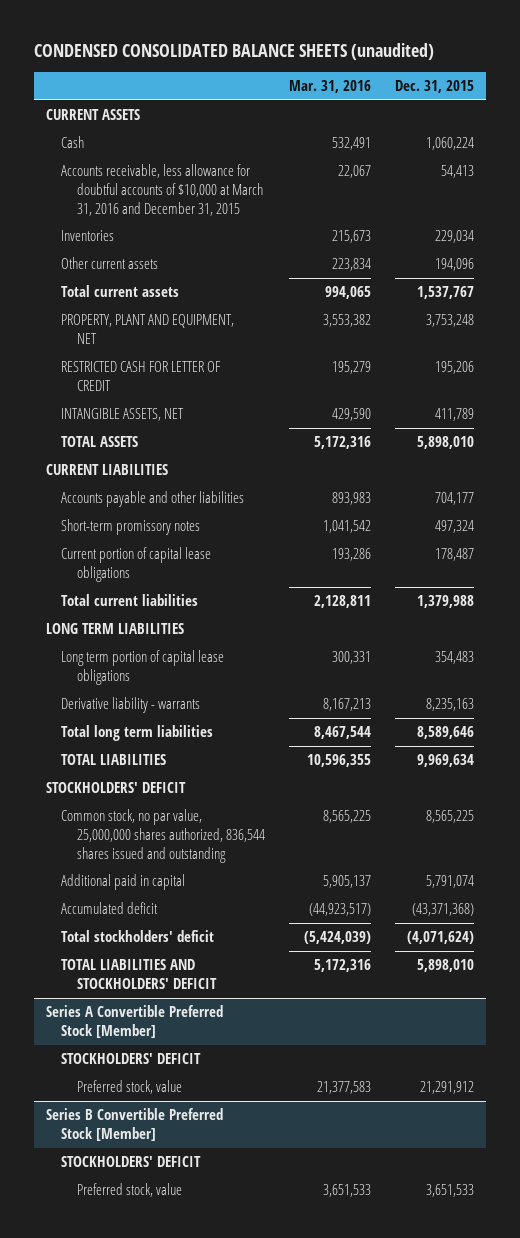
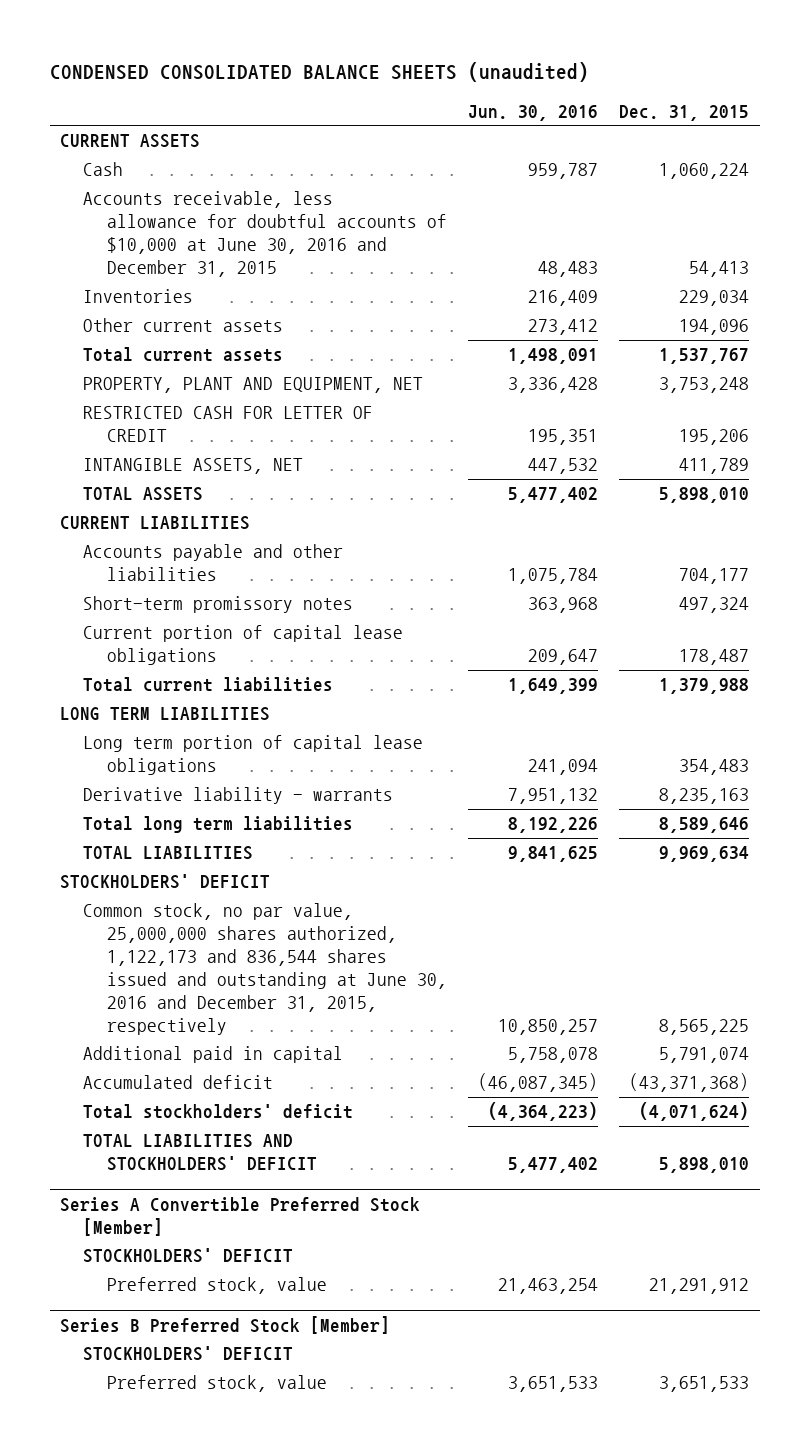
[288,80,371,94] Mar. 31, 2016 -> none
none -> [467,104,598,121] Jun. 30, 2016
[61,164,263,216] Accounts receivable, less allowance for doubtful accounts of $10,000 at March 31, 2016 and December 31, 2015 -> [83,191,447,277] Accounts receivable, less allowance for doubtful accounts of $10,000 at June 30, 2016 and December 31, 2015
[61,809,265,863] Common stock, no par value, 25,000,000 shares authorized, 836,544 shares issued and outstanding -> [83,903,447,1035] Common stock, no par value, 25,000,000 shares authorized, 1,122,173 and 836,544 shares issued and outstanding at June 30, 2016 and December 31, 2015, respectively
[45,1108,223,1142] Series B Convertible Preferred Stock [Member] -> [60,1315,391,1334] Series B Preferred Stock [Member]

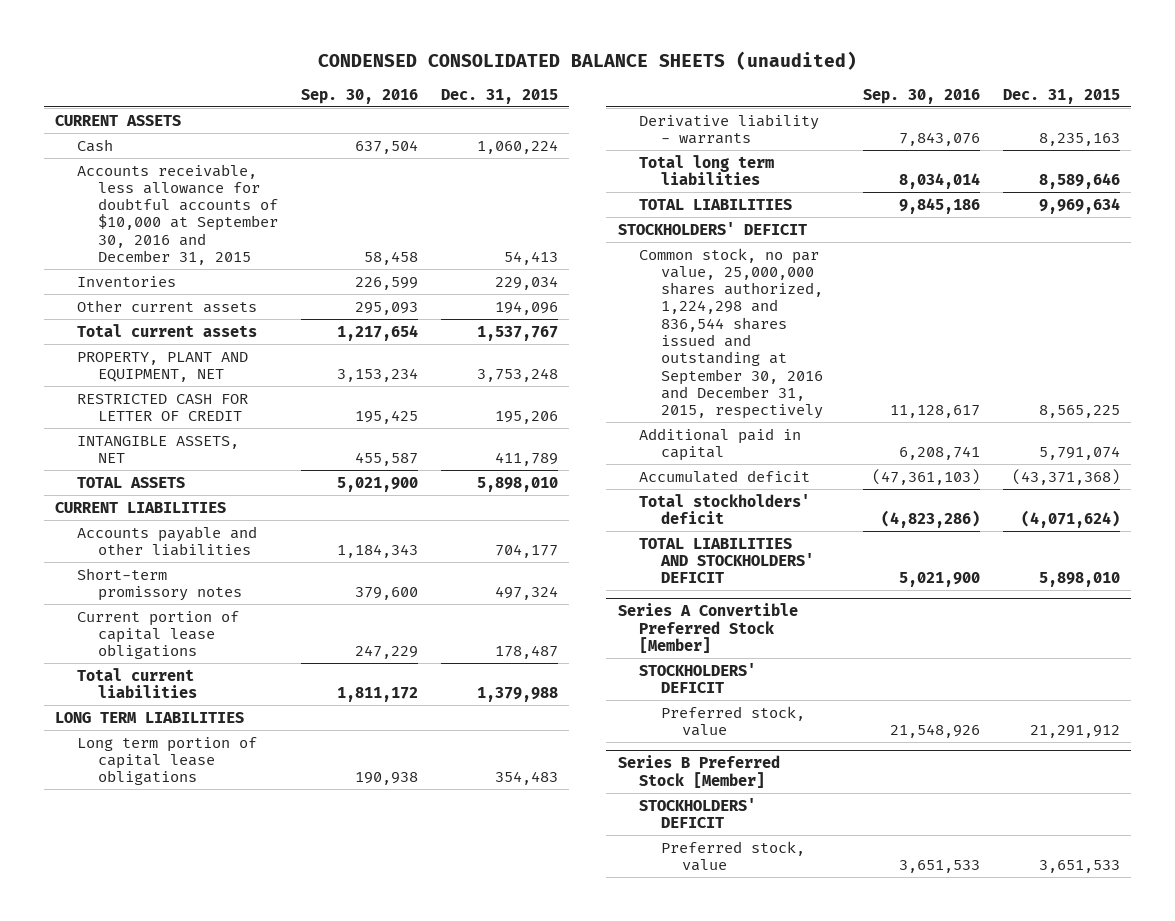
[467,104,598,121] Jun. 30, 2016 -> none
none -> [300,88,418,104] Sep. 30, 2016
[83,191,447,277] Accounts receivable, less allowance for doubtful accounts of $10,000 at June 30, 2016 and December 31, 2015 -> [76,163,279,266] Accounts receivable, less allowance for doubtful accounts of $10,000 at September 30, 2016 and December 31, 2015
[83,903,447,1035] Common stock, no par value, 25,000,000 shares authorized, 1,122,173 and 836,544 shares issued and outstanding at June 30, 2016 and December 31, 2015, respectively -> [639,247,823,420] Common stock, no par value, 25,000,000 shares authorized, 1,224,298 and 836,544 shares issued and outstanding at September 30, 2016 and December 31, 2015, respectively

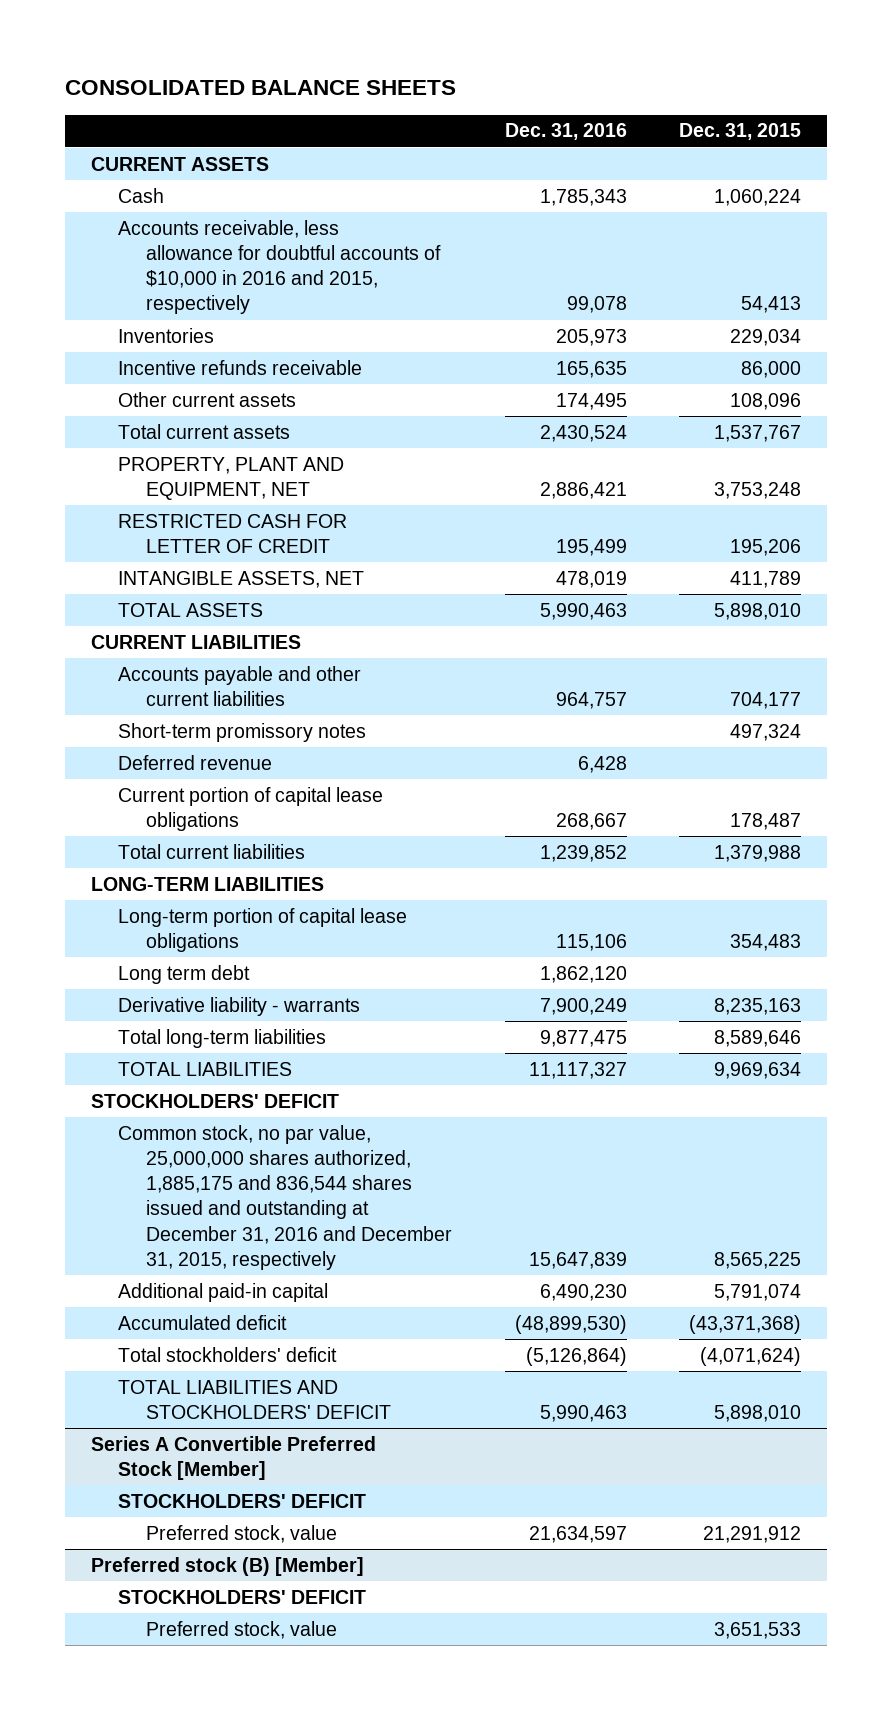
[317,51,857,71] CONDENSED CONSOLIDATED BALANCE SHEETS (unaudited) -> [64,80,456,96] CONSOLIDATED BALANCE SHEETS
[300,88,418,104] Sep. 30, 2016 -> none
none -> [504,123,627,141] Dec. 31, 2016
[76,163,279,266] Accounts receivable, less allowance for doubtful accounts of $10,000 at September 30, 2016 and December 31, 2015 -> [118,219,442,315] Accounts receivable, less allowance for doubtful accounts of $10,000 in 2016 and 2015, respectively
none -> [118,359,363,375] Incentive refunds receivable
[494,300,558,315] 194,096 -> [729,392,801,410] 108,096
[76,525,257,556] Accounts payable and other liabilities -> [118,665,362,707] Accounts payable and other current liabilities
none -> [118,754,273,770] Deferred revenue
[55,711,245,723] LONG TERM LIABILITIES -> [90,876,324,891] LONG-TERM LIABILITIES
[76,736,257,786] Long term portion of capital lease obligations -> [118,907,408,953] Long-term portion of capital lease obligations
none -> [118,964,251,984] Long term debt
[639,154,775,185] Total long term liabilities -> [118,1028,327,1048] Total long-term liabilities
[639,247,823,420] Common stock, no par value, 25,000,000 shares authorized, 1,224,298 and 836,544 shares issued and outstanding at September 30, 2016 and December 31, 2015, respectively -> [118,1124,453,1270] Common stock, no par value, 25,000,000 shares authorized, 1,885,175 and 836,544 shares issued and outstanding at December 31, 2016 and December 31, 2015, respectively
[639,427,802,461] Additional paid in capital -> [118,1282,329,1302] Additional paid-in capital
[617,755,780,788] Series B Preferred Stock [Member] -> [90,1556,364,1576] Preferred stock (B) [Member]

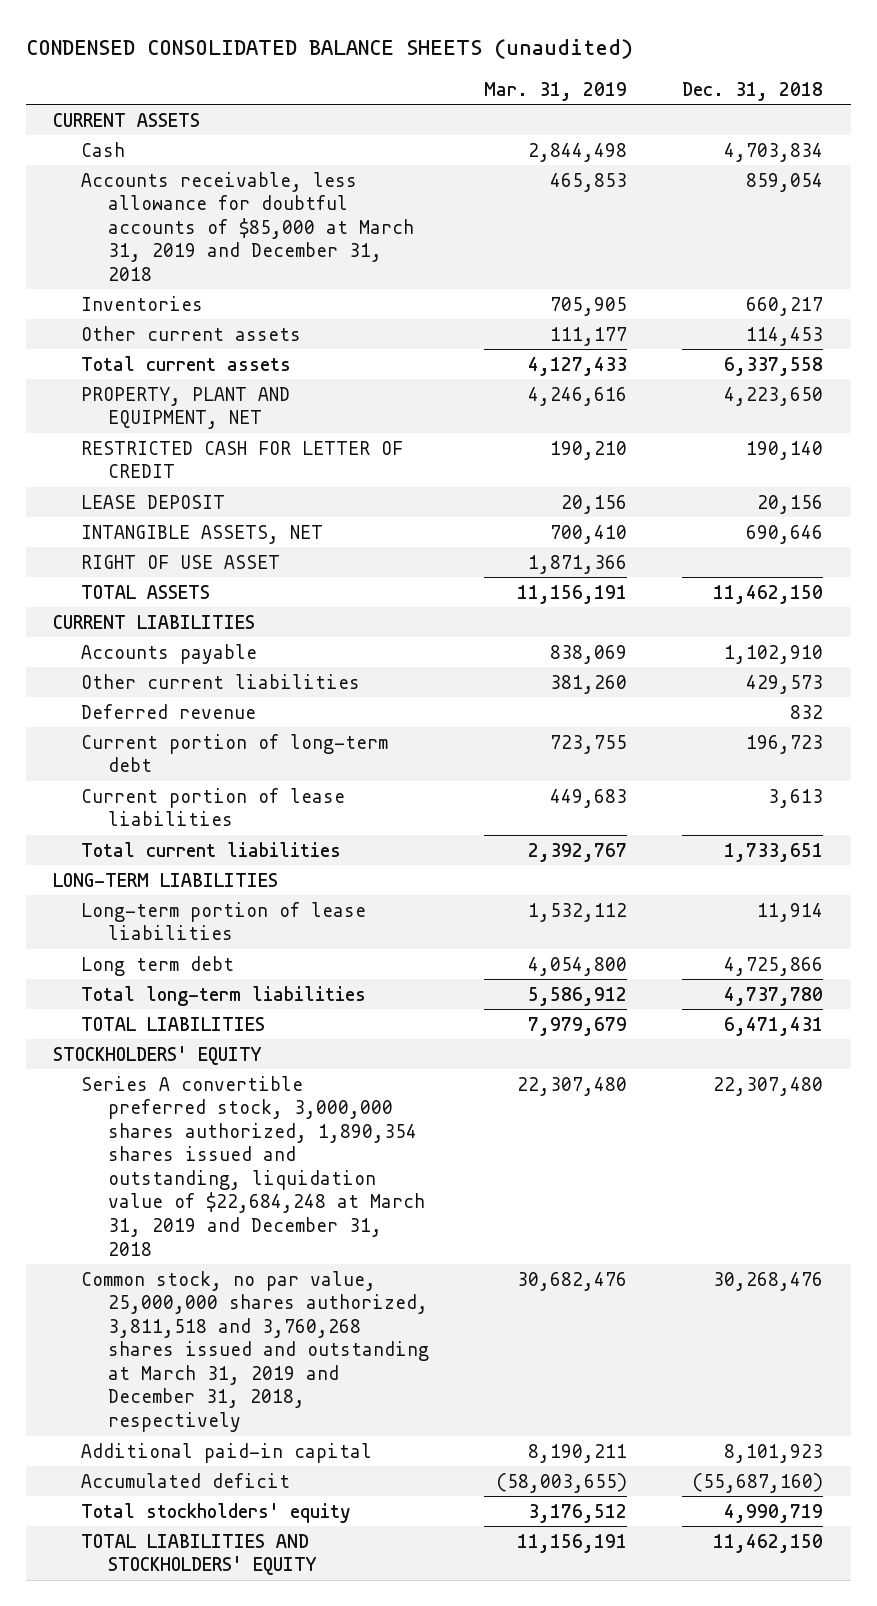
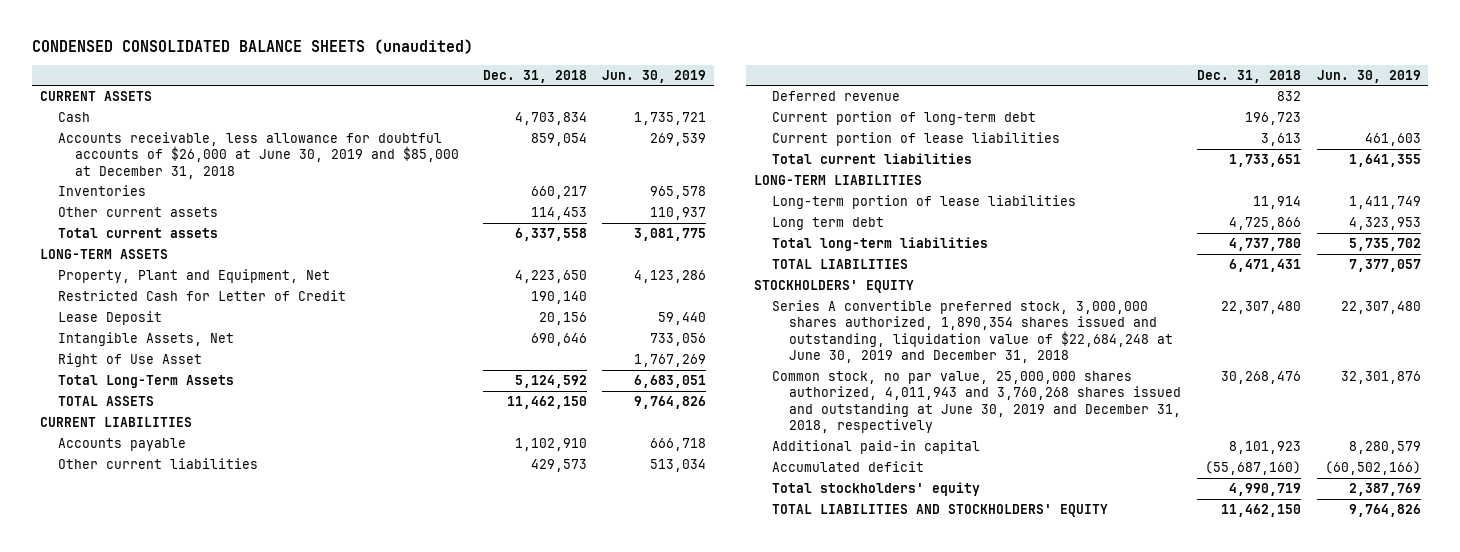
[484,81,628,101] Mar. 31, 2019 -> none
none -> [602,69,707,83] Jun. 30, 2019
[80,171,415,281] Accounts receivable, less allowance for doubtful accounts of $85,000 at March 31, 2019 and December 31, 2018 -> [57,131,460,179] Accounts receivable, less allowance for doubtful accounts of $26,000 at June 30, 2019 and $85,000 at December 31, 2018
none -> [39,248,168,259] LONG-TERM ASSETS
[80,386,290,430] PROPERTY, PLANT AND EQUIPMENT, NET -> [57,268,330,283] Property, Plant and Equipment, Net
[80,440,403,479] RESTRICTED CASH FOR LETTER OF CREDIT -> [57,289,346,301] Restricted Cash for Letter of Credit
[80,494,225,509] LEASE DEPOSIT -> [57,310,162,325] Lease Deposit
[80,524,323,544] INTANGIBLE ASSETS, NET -> [57,331,234,346] Intangible Assets, Net
[80,554,280,569] RIGHT OF USE ASSET -> [57,352,202,367] Right of Use Asset
none -> [57,374,234,388] Total Long-Term Assets
[80,1075,426,1256] Series A convertible preferred stock, 3,000,000 shares authorized, 1,890,354 shares issued and outstanding, liquidation value of $22,684,248 at March 31, 2019 and December 31, 2018 -> [771,299,1174,363] Series A convertible preferred stock, 3,000,000 shares authorized, 1,890,354 shares issued and outstanding, liquidation value of $22,684,248 at June 30, 2019 and December 31, 2018
[80,1270,430,1433] Common stock, no par value, 25,000,000 shares authorized, 3,811,518 and 3,760,268 shares issued and outstanding at March 31, 2019 and December 31, 2018, respectively -> [771,370,1182,433] Common stock, no par value, 25,000,000 shares authorized, 4,011,943 and 3,760,268 shares issued and outstanding at June 30, 2019 and December 31, 2018, respectively

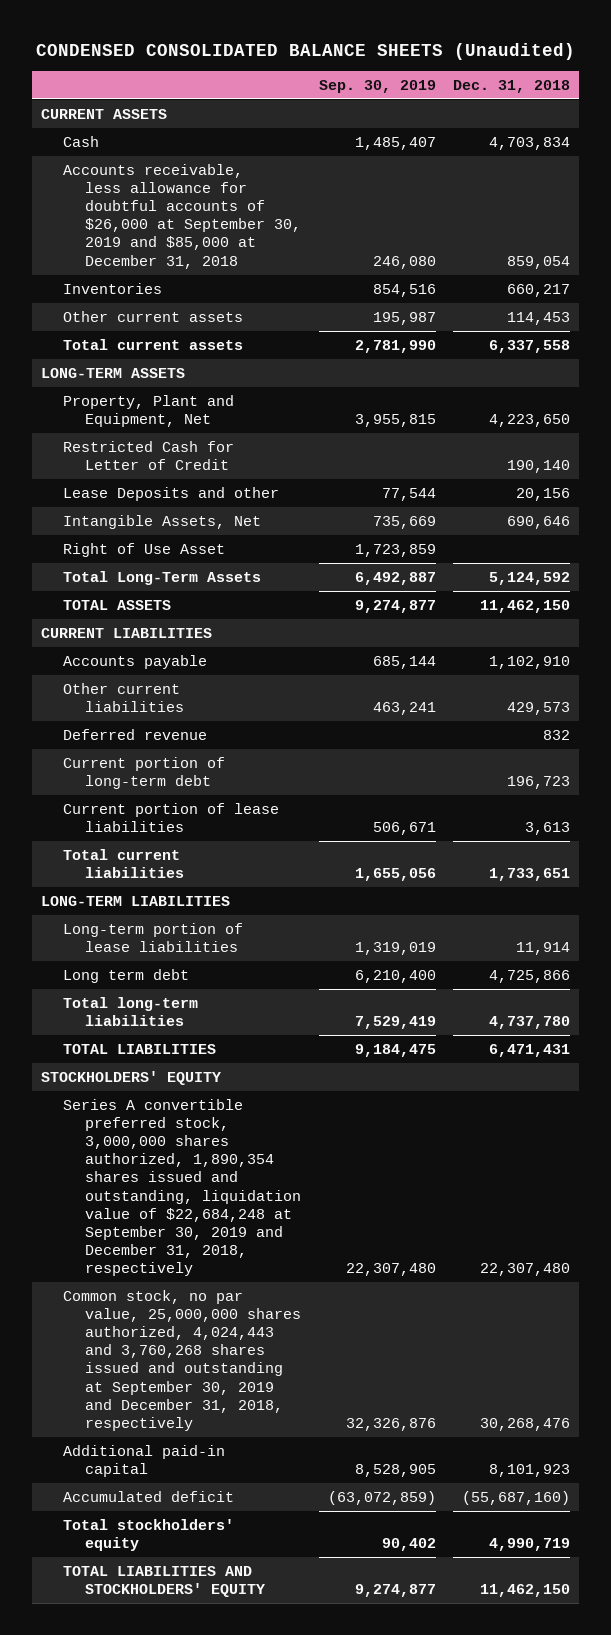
[31,38,473,54] CONDENSED CONSOLIDATED BALANCE SHEETS (unaudited) -> [35,42,575,60] CONDENSED CONSOLIDATED BALANCE SHEETS (Unaudited)
[602,69,707,83] Jun. 30, 2019 -> none
none -> [318,79,436,93] Sep. 30, 2019
[57,131,460,179] Accounts receivable, less allowance for doubtful accounts of $26,000 at June 30, 2019 and $85,000 at December 31, 2018 -> [63,163,302,269] Accounts receivable, less allowance for doubtful accounts of $26,000 at September 30, 2019 and $85,000 at December 31, 2018
[57,310,162,325] Lease Deposit -> [63,486,280,501] Lease Deposits and other
[771,299,1174,363] Series A convertible preferred stock, 3,000,000 shares authorized, 1,890,354 shares issued and outstanding, liquidation value of $22,684,248 at June 30, 2019 and December 31, 2018 -> [63,1098,302,1277] Series A convertible preferred stock, 3,000,000 shares authorized, 1,890,354 shares issued and outstanding, liquidation value of $22,684,248 at September 30, 2019 and December 31, 2018, respectively
[771,370,1182,433] Common stock, no par value, 25,000,000 shares authorized, 4,011,943 and 3,760,268 shares issued and outstanding at June 30, 2019 and December 31, 2018, respectively -> [63,1289,302,1431] Common stock, no par value, 25,000,000 shares authorized, 4,024,443 and 3,760,268 shares issued and outstanding at September 30, 2019 and December 31, 2018, respectively

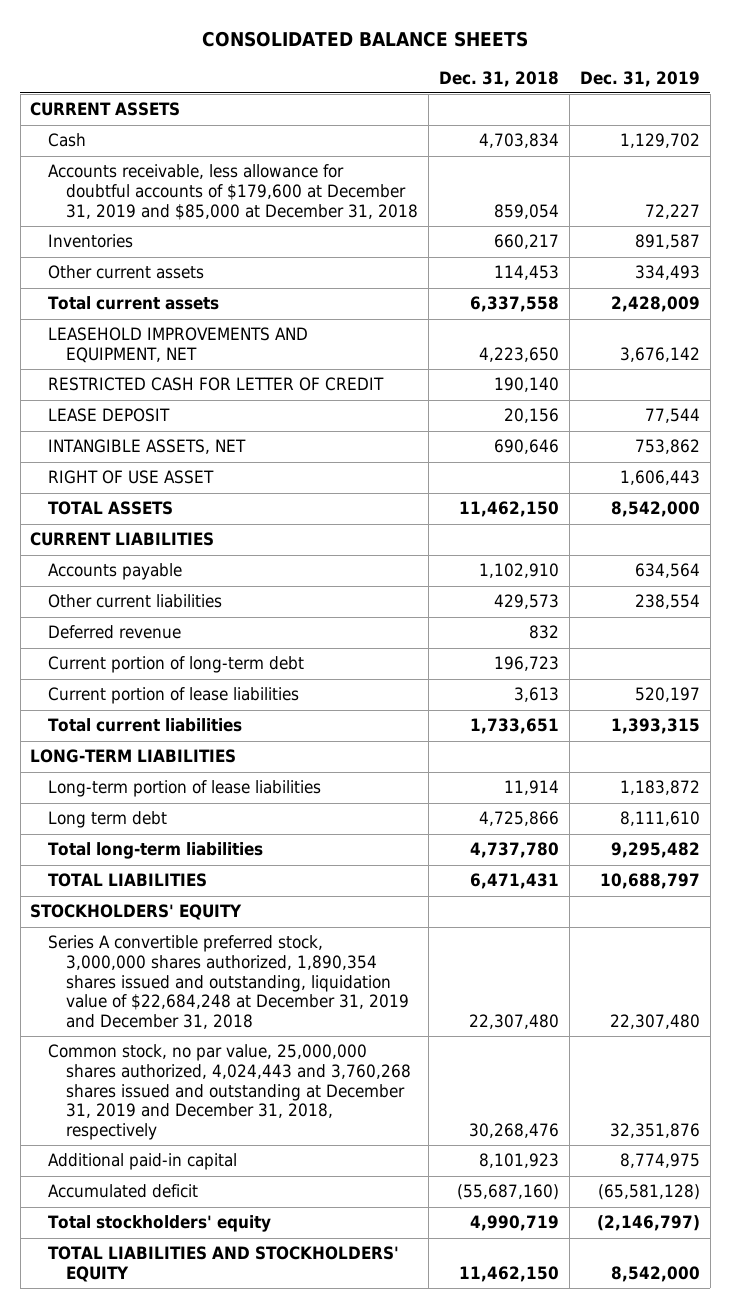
[35,42,575,60] CONDENSED CONSOLIDATED BALANCE SHEETS (Unaudited) -> [202,30,529,47] CONSOLIDATED BALANCE SHEETS
[318,79,436,93] Sep. 30, 2019 -> none
none -> [579,70,700,87] Dec. 31, 2019
[63,163,302,269] Accounts receivable, less allowance for doubtful accounts of $26,000 at September 30, 2019 and $85,000 at December 31, 2018 -> [48,164,419,220] Accounts receivable, less allowance for doubtful accounts of $179,600 at December 31, 2019 and $85,000 at December 31, 2018
[40,367,185,378] LONG-TERM ASSETS -> none
[63,570,262,585] Total Long-Term Assets -> none
[63,394,235,428] Property, Plant and Equipment, Net -> [48,327,309,364] LEASEHOLD IMPROVEMENTS AND EQUIPMENT, NET
[63,440,235,471] Restricted Cash for Letter of Credit -> [48,377,385,392] RESTRICTED CASH FOR LETTER OF CREDIT
[63,486,280,501] Lease Deposits and other -> [48,408,171,423] LEASE DEPOSIT
[63,514,262,529] Intangible Assets, Net -> [48,439,247,455] INTANGIBLE ASSETS, NET
[63,542,226,557] Right of Use Asset -> [48,470,215,485] RIGHT OF USE ASSET
[63,1098,302,1277] Series A convertible preferred stock, 3,000,000 shares authorized, 1,890,354 shares issued and outstanding, liquidation value of $22,684,248 at September 30, 2019 and December 31, 2018, respectively -> [48,935,410,1030] Series A convertible preferred stock, 3,000,000 shares authorized, 1,890,354 shares issued and outstanding, liquidation value of $22,684,248 at December 31, 2019 and December 31, 2018
[63,1289,302,1431] Common stock, no par value, 25,000,000 shares authorized, 4,024,443 and 3,760,268 shares issued and outstanding at September 30, 2019 and December 31, 2018, respectively -> [48,1044,412,1141] Common stock, no par value, 25,000,000 shares authorized, 4,024,443 and 3,760,268 shares issued and outstanding at December 31, 2019 and December 31, 2018, respectively

